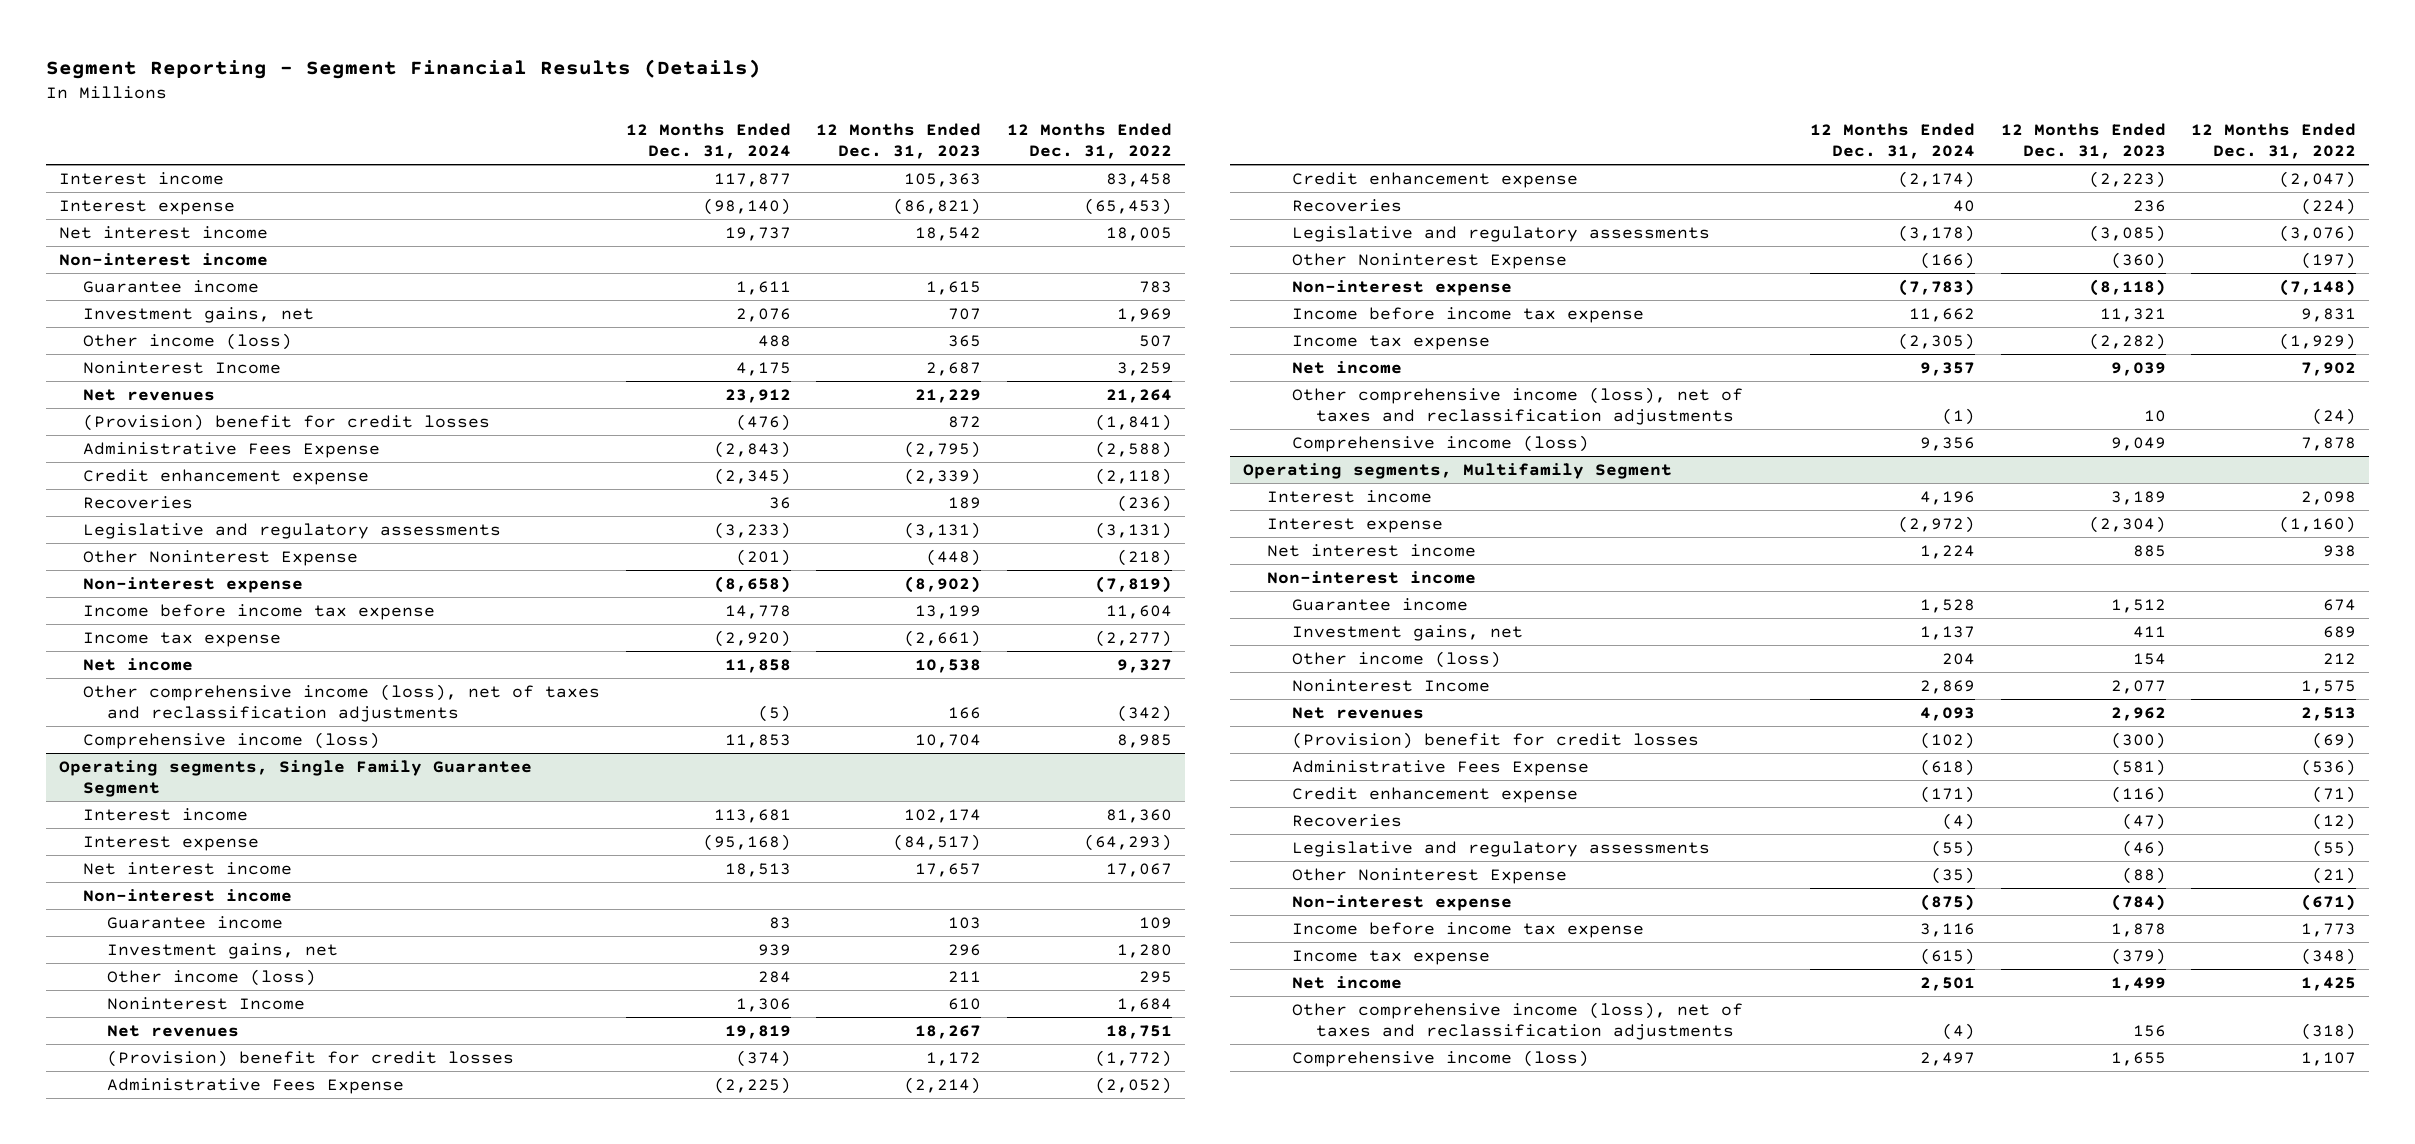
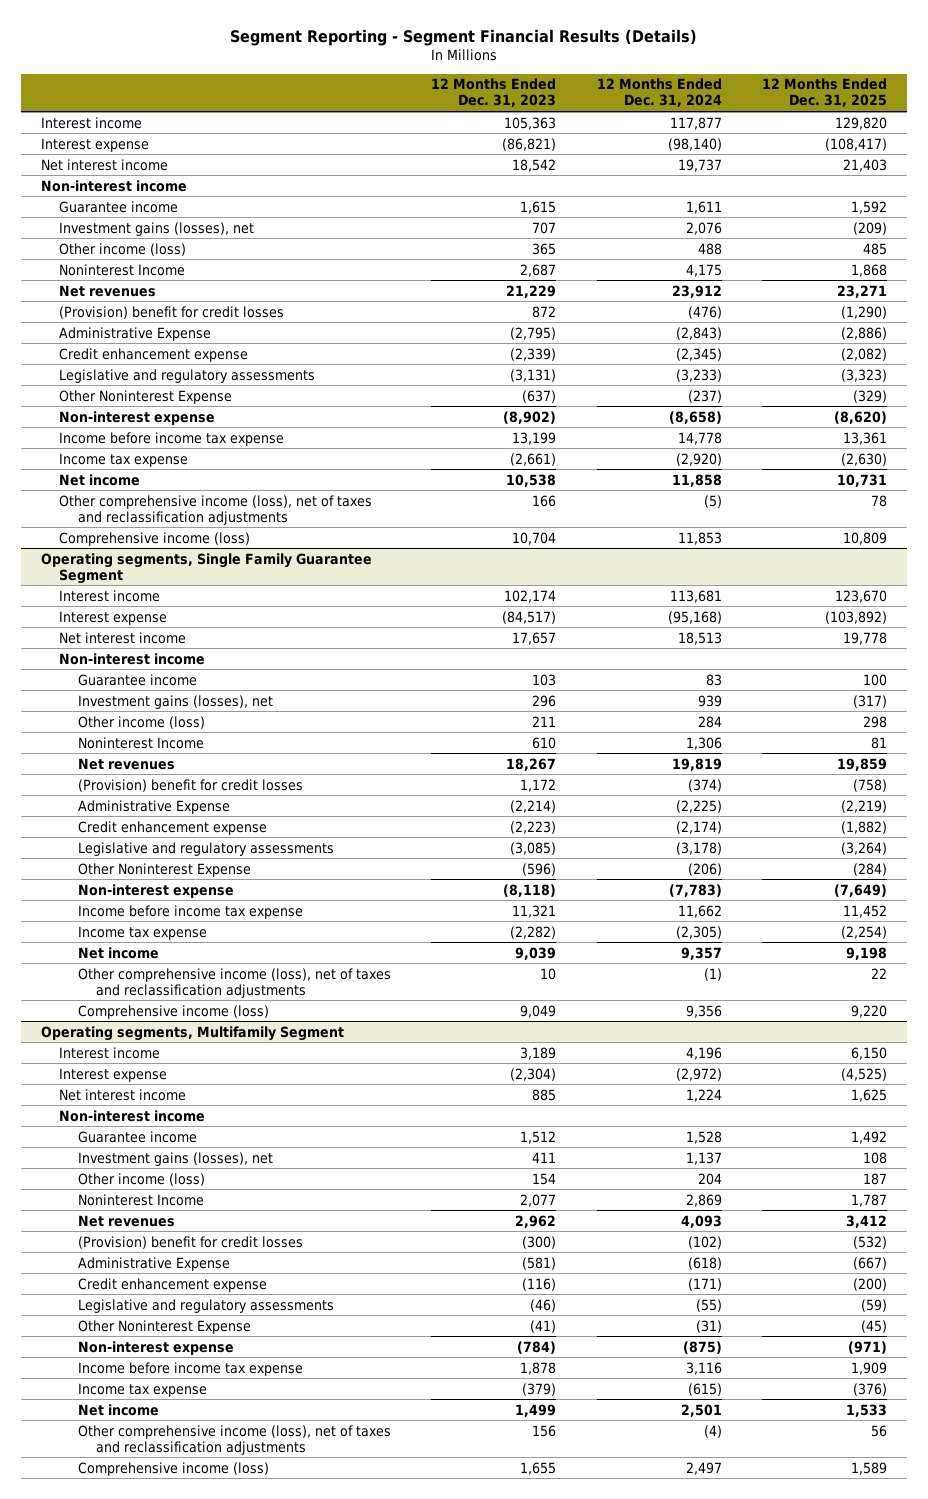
[1006,123,1172,160] 12 Months Ended Dec. 31, 2022 -> none
none -> [762,78,888,108] 12 Months Ended Dec. 31, 2025
[83,306,315,323] Investment gains, net -> [59,221,255,236] Investment gains (losses), net
[83,441,381,458] Administrative Fees Expense -> [59,326,212,341] Administrative Expense
[83,495,194,509] Recoveries -> none
[735,548,791,566] (201) -> [687,389,722,403] (237)
[926,548,982,566] (448) -> [522,389,557,403] (637)
[107,942,339,959] Investment gains, net -> [77,694,273,709] Investment gains (losses), net
[107,1077,405,1094] Administrative Fees Expense -> [77,799,230,814] Administrative Expense
[1291,198,1402,212] Recoveries -> none
[1919,251,1975,269] (166) -> [687,862,722,876] (206)
[2110,251,2166,269] (360) -> [522,862,557,876] (596)
[1291,624,1523,641] Investment gains, net -> [77,1151,273,1166] Investment gains (losses), net
[1291,759,1589,776] Administrative Fees Expense -> [77,1256,230,1271] Administrative Expense
[1291,813,1402,827] Recoveries -> none
[1930,866,1975,884] (35) -> [695,1319,722,1333] (31)
[2121,866,2166,884] (88) -> [530,1319,557,1333] (41)

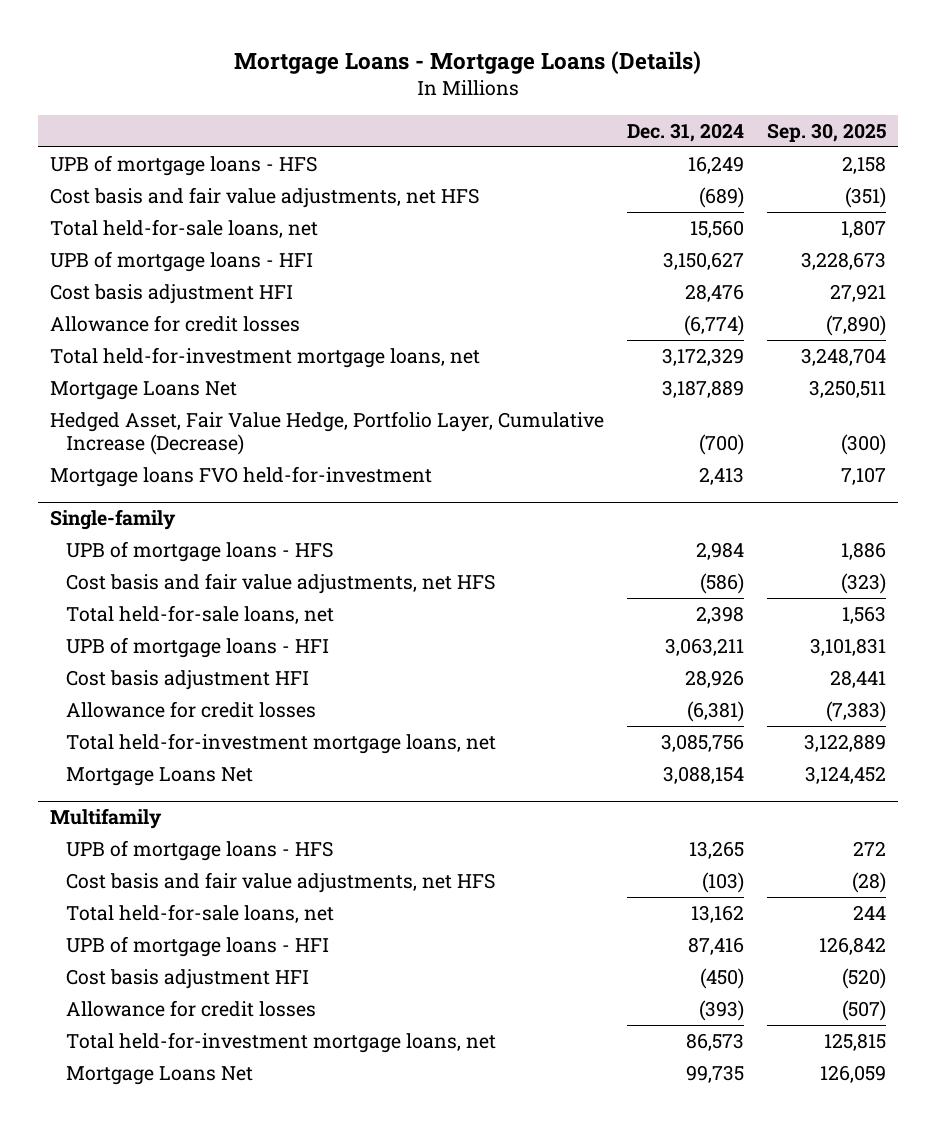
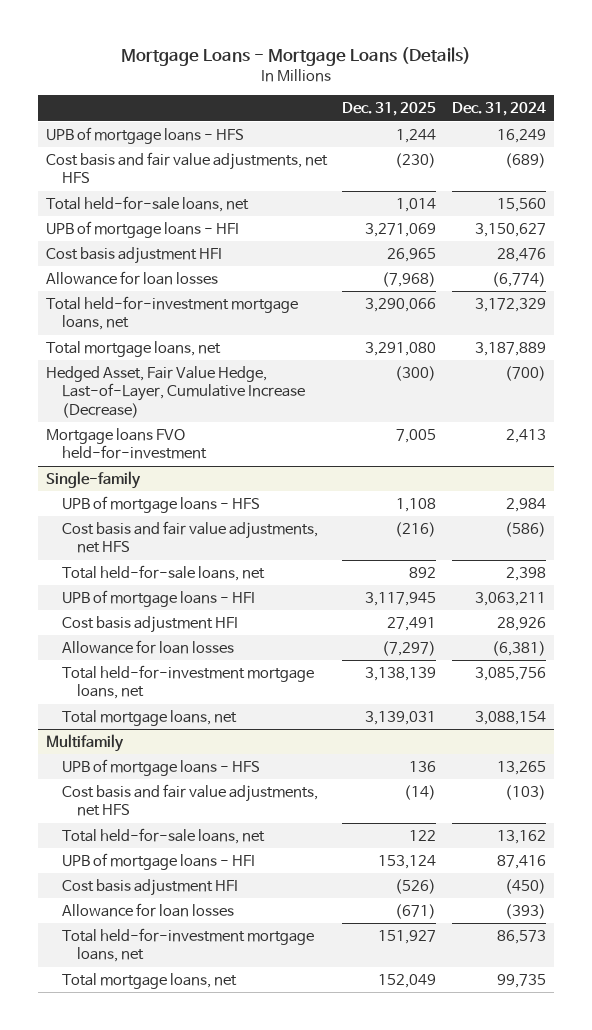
[767,122,887,142] Sep. 30, 2025 -> none
none -> [342,102,437,117] Dec. 31, 2025
[49,314,300,332] Allowance for credit losses -> [46,270,219,285] Allowance for loan losses
[49,380,237,400] Mortgage Loans Net -> [46,340,222,357] Total mortgage loans, net
[49,410,604,455] Hedged Asset, Fair Value Hedge, Portfolio Layer, Cumulative Increase (Decrease) -> [46,365,305,418] Hedged Asset, Fair Value Hedge, Last-of-Layer, Cumulative Increase (Decrease)
[66,700,317,718] Allowance for credit losses -> [61,639,234,654] Allowance for loan losses
[66,766,254,786] Mortgage Loans Net -> [61,709,237,726] Total mortgage loans, net
[66,999,317,1017] Allowance for credit losses -> [61,902,234,917] Allowance for loan losses
[66,1065,254,1085] Mortgage Loans Net -> [61,972,237,989] Total mortgage loans, net

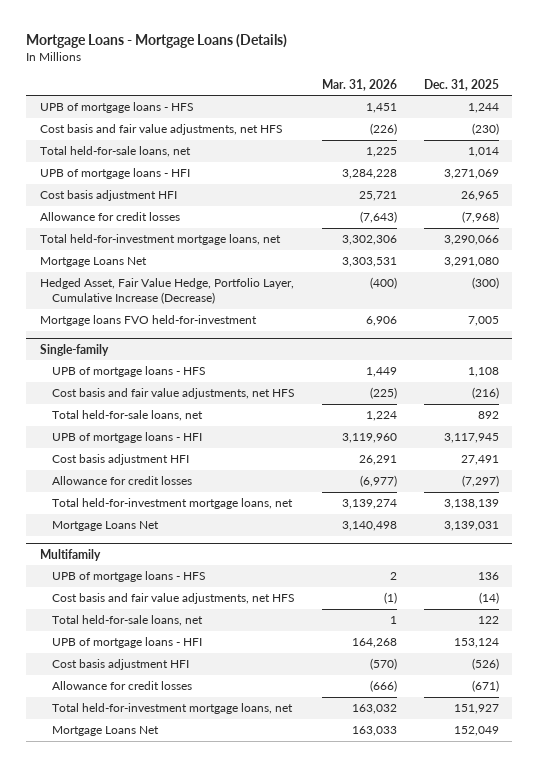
[451,102,546,117] Dec. 31, 2024 -> none
none -> [321,78,397,91] Mar. 31, 2026
[46,270,219,285] Allowance for loan losses -> [39,212,180,222] Allowance for credit losses
[46,340,222,357] Total mortgage loans, net -> [39,257,147,268] Mortgage Loans Net
[46,365,305,418] Hedged Asset, Fair Value Hedge, Last-of-Layer, Cumulative Increase (Decrease) -> [39,278,294,305] Hedged Asset, Fair Value Hedge, Portfolio Layer, Cumulative Increase (Decrease)
[61,639,234,654] Allowance for loan losses -> [51,476,192,486] Allowance for credit losses
[61,709,237,726] Total mortgage loans, net -> [51,521,159,532] Mortgage Loans Net
[61,902,234,917] Allowance for loan losses -> [51,681,192,691] Allowance for credit losses
[61,972,237,989] Total mortgage loans, net -> [51,726,159,737] Mortgage Loans Net

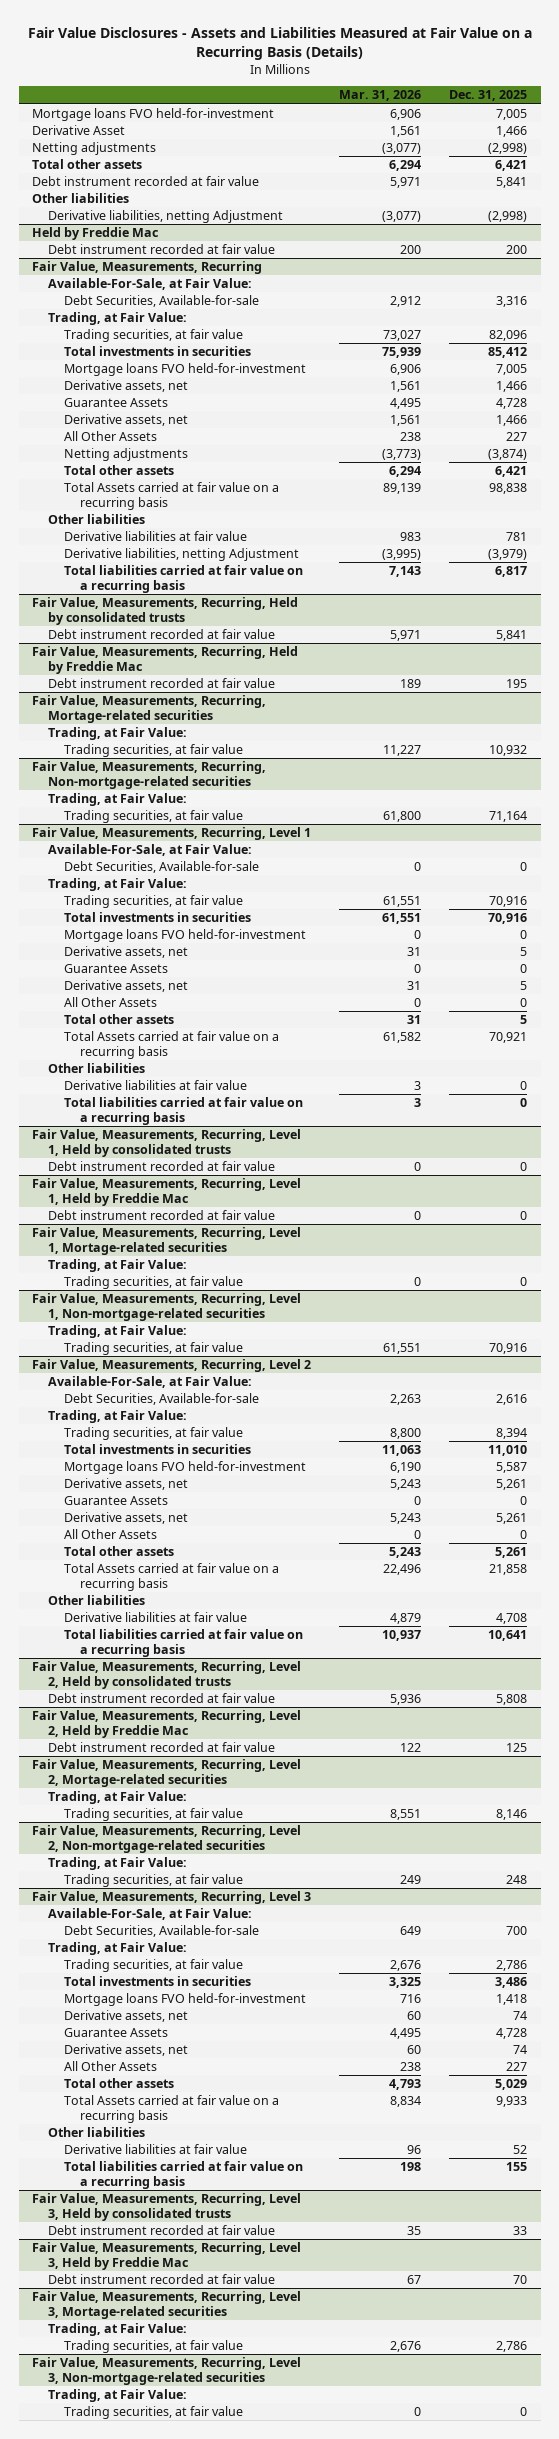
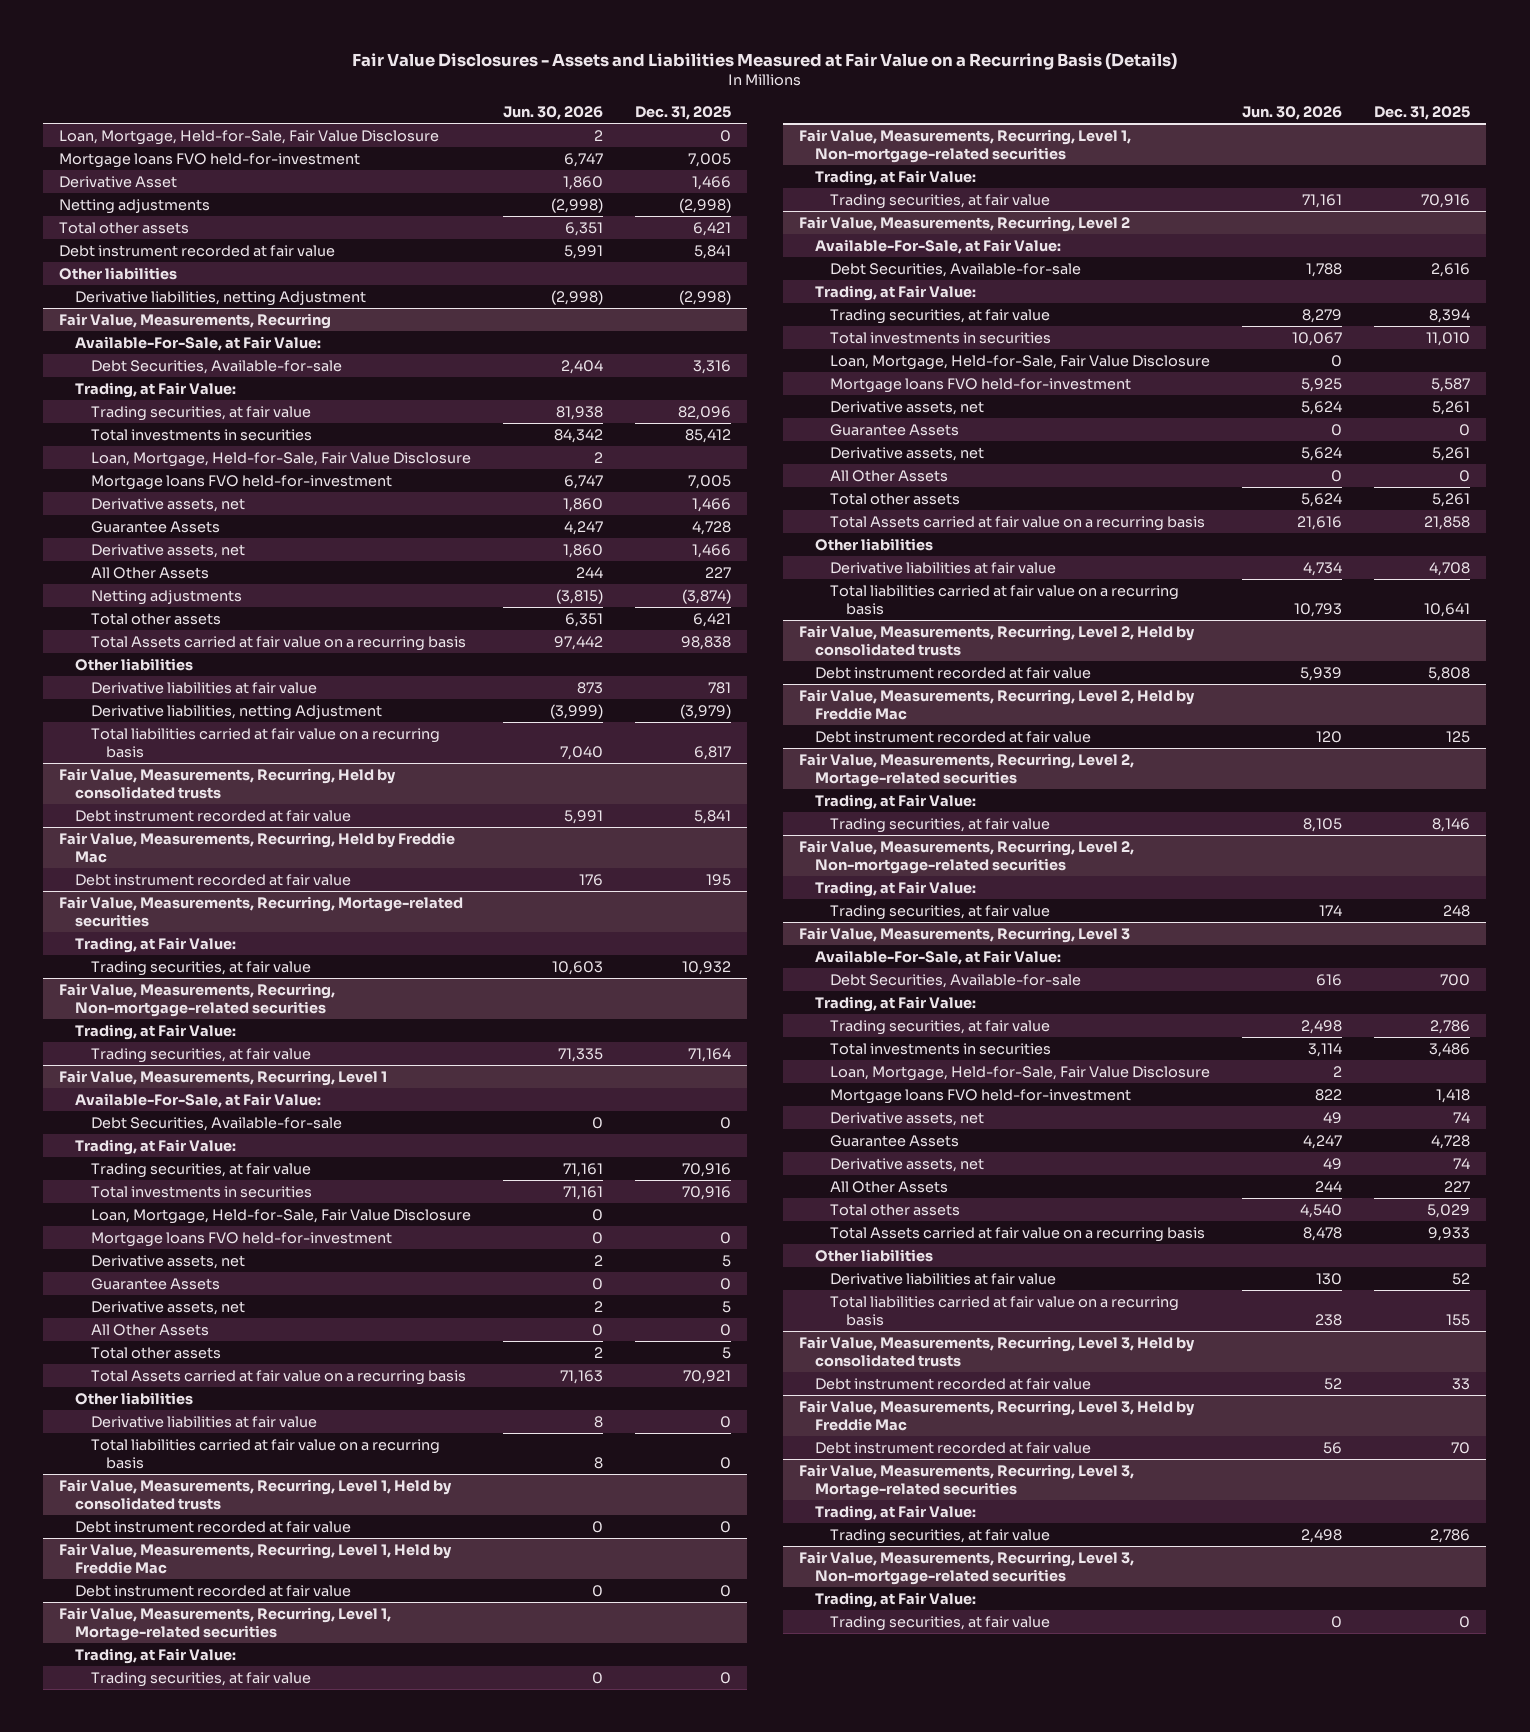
[339,90,422,102] Mar. 31, 2026 -> none
none -> [502,105,603,120] Jun. 30, 2026
none -> [59,130,440,146] Loan, Mortgage, Held-for-Sale, Fair Value Disclosure
[32,227,160,241] Held by Freddie Mac -> none
[48,244,276,255] Debt instrument recorded at fair value -> none
none -> [90,452,471,468] Loan, Mortgage, Held-for-Sale, Fair Value Disclosure
none -> [90,1209,471,1225] Loan, Mortgage, Held-for-Sale, Fair Value Disclosure
none -> [830,355,1211,371] Loan, Mortgage, Held-for-Sale, Fair Value Disclosure
none -> [830,1066,1211,1082] Loan, Mortgage, Held-for-Sale, Fair Value Disclosure

